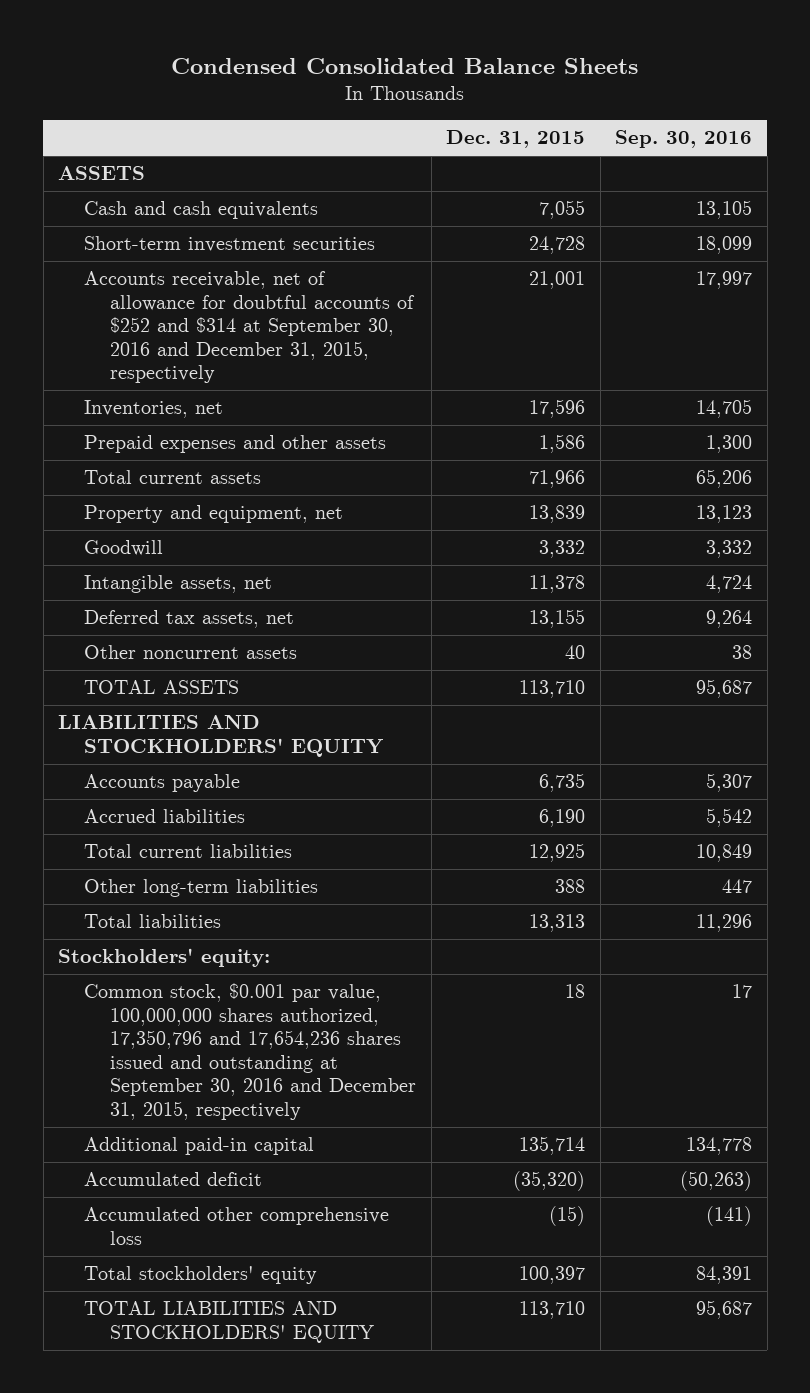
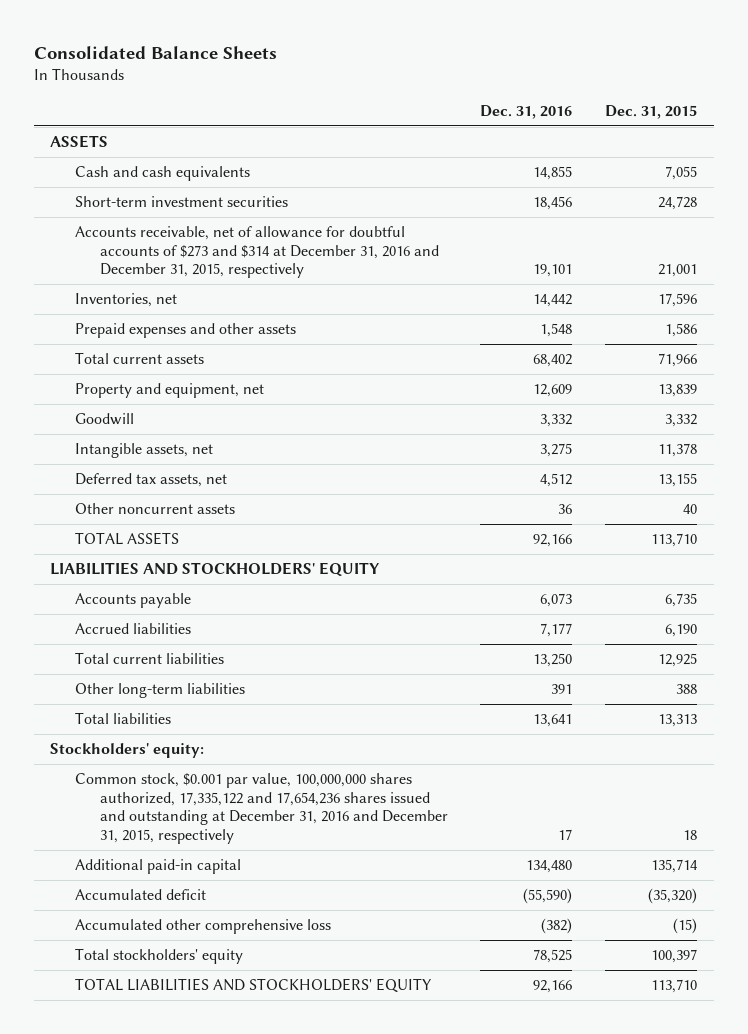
[171,57,639,74] Condensed Consolidated Balance Sheets -> [33,45,277,59] Consolidated Balance Sheets
[615,130,753,149] Sep. 30, 2016 -> none
none -> [480,104,573,119] Dec. 31, 2016
[84,271,416,384] Accounts receivable, net of allowance for doubtful accounts of $252 and $314 at September 30, 2016 and December 31, 2015, respectively -> [75,225,439,279] Accounts receivable, net of allowance for doubtful accounts of $273 and $314 at December 31, 2016 and December 31, 2015, respectively
[84,983,417,1120] Common stock, $0.001 par value, 100,000,000 shares authorized, 17,350,796 and 17,654,236 shares issued and outstanding at September 30, 2016 and December 31, 2015, respectively -> [75,772,448,844] Common stock, $0.001 par value, 100,000,000 shares authorized, 17,335,122 and 17,654,236 shares issued and outstanding at December 31, 2016 and December 31, 2015, respectively

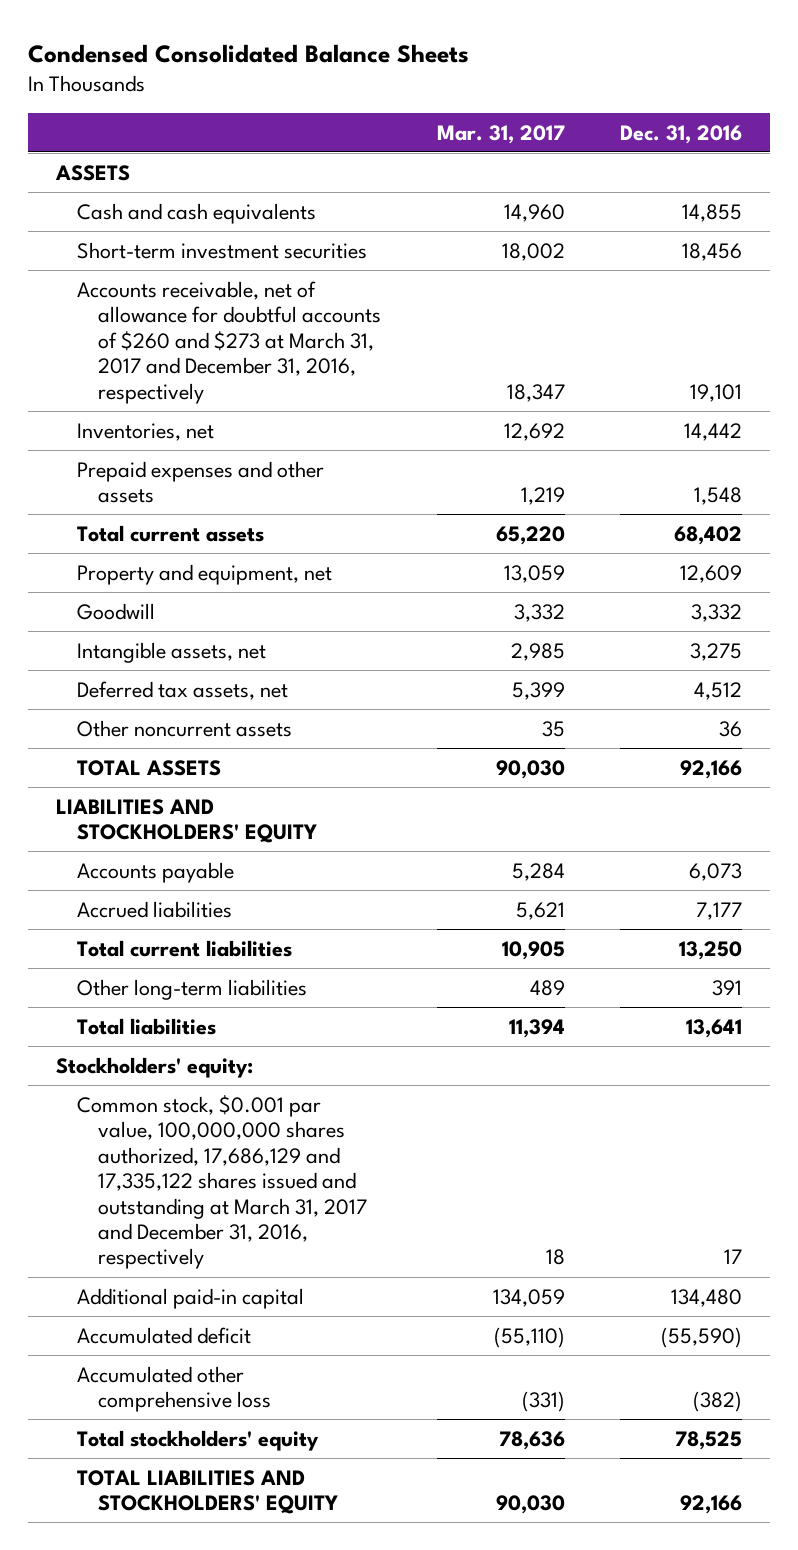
[33,45,277,59] Consolidated Balance Sheets -> [27,43,469,63] Condensed Consolidated Balance Sheets
[605,104,698,119] Dec. 31, 2015 -> none
none -> [436,124,565,144] Mar. 31, 2017
[75,225,439,279] Accounts receivable, net of allowance for doubtful accounts of $273 and $314 at December 31, 2016 and December 31, 2015, respectively -> [76,280,381,404] Accounts receivable, net of allowance for doubtful accounts of $260 and $273 at March 31, 2017 and December 31, 2016, respectively
[75,772,448,844] Common stock, $0.001 par value, 100,000,000 shares authorized, 17,335,122 and 17,654,236 shares issued and outstanding at December 31, 2016 and December 31, 2015, respectively -> [76,1094,367,1270] Common stock, $0.001 par value, 100,000,000 shares authorized, 17,686,129 and 17,335,122 shares issued and outstanding at March 31, 2017 and December 31, 2016, respectively

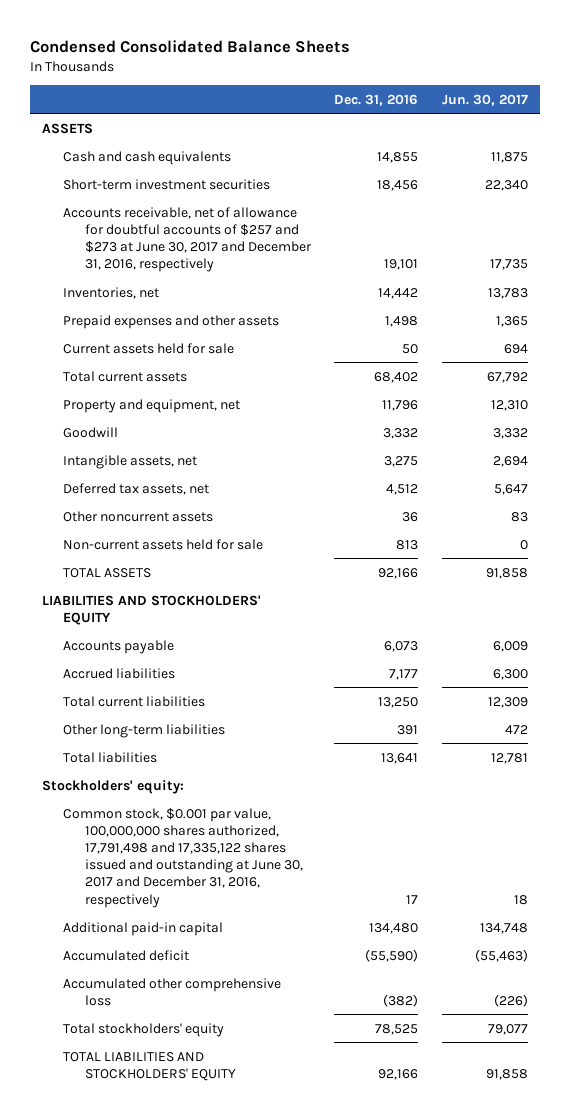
[436,124,565,144] Mar. 31, 2017 -> none
none -> [442,93,529,106] Jun. 30, 2017
[76,280,381,404] Accounts receivable, net of allowance for doubtful accounts of $260 and $273 at March 31, 2017 and December 31, 2016, respectively -> [63,206,312,273] Accounts receivable, net of allowance for doubtful accounts of $257 and $273 at June 30, 2017 and December 31, 2016, respectively
[694,487,743,506] 1,548 -> [385,315,419,327] 1,498
none -> [63,342,235,354] Current assets held for sale
[680,564,743,583] 12,609 -> [382,399,419,411] 11,796
none -> [63,538,264,550] Non-current assets held for sale
[76,1094,367,1270] Common stock, $0.001 par value, 100,000,000 shares authorized, 17,686,129 and 17,335,122 shares issued and outstanding at March 31, 2017 and December 31, 2016, respectively -> [63,807,303,908] Common stock, $0.001 par value, 100,000,000 shares authorized, 17,791,498 and 17,335,122 shares issued and outstanding at June 30, 2017 and December 31, 2016, respectively

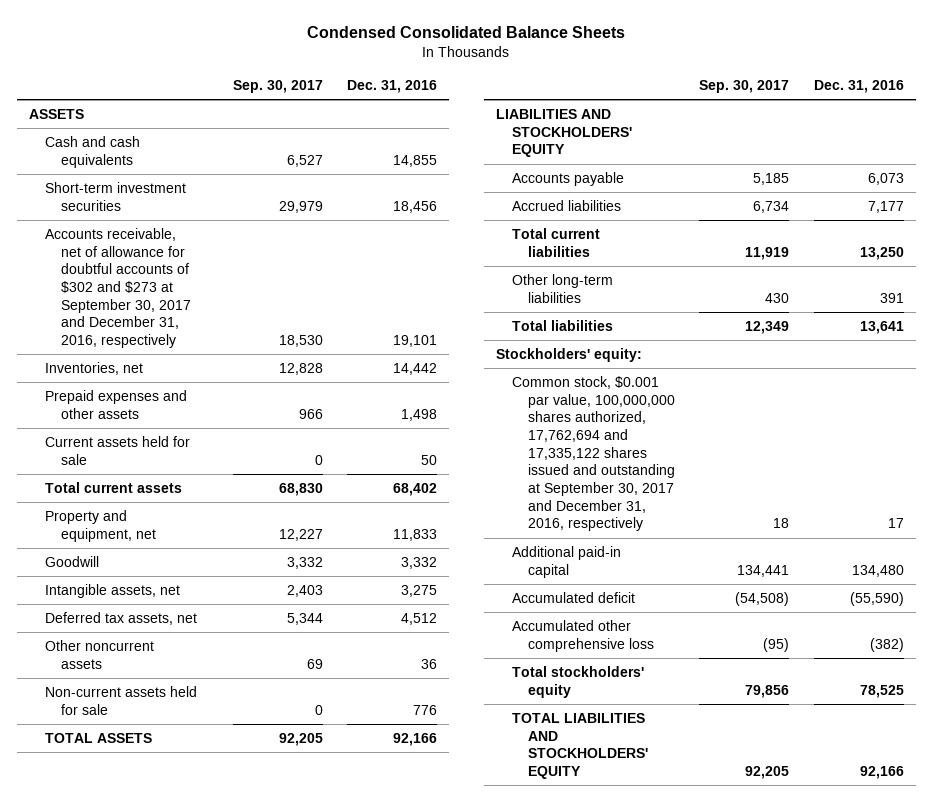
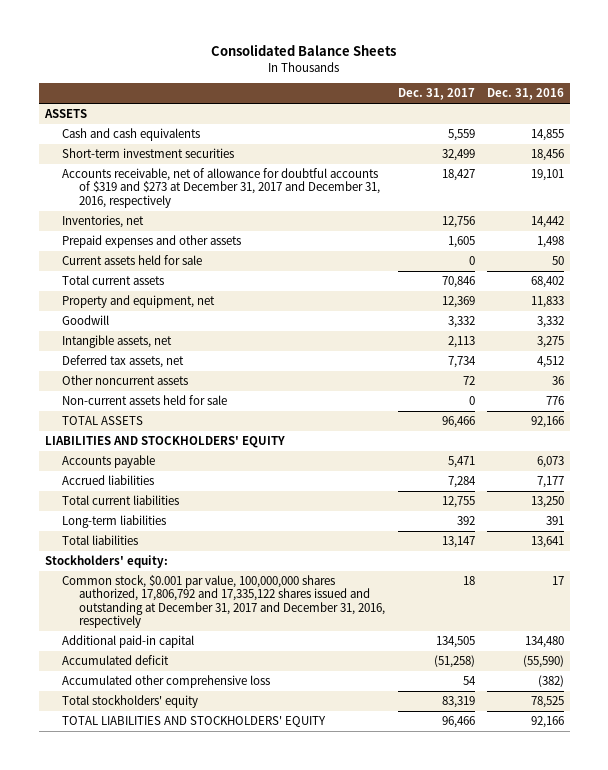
[307,26,626,39] Condensed Consolidated Balance Sheets -> [211,44,397,57] Consolidated Balance Sheets
[232,79,323,93] Sep. 30, 2017 -> none
none -> [397,88,475,101] Dec. 31, 2017
[45,227,192,349] Accounts receivable, net of allowance for doubtful accounts of $302 and $273 at September 30, 2017 and December 31, 2016, respectively -> [62,168,381,208] Accounts receivable, net of allowance for doubtful accounts of $319 and $273 at December 31, 2017 and December 31, 2016, respectively
[511,273,613,303] Other long-term liabilities -> [62,515,167,529] Long-term liabilities
[511,375,675,532] Common stock, $0.001 par value, 100,000,000 shares authorized, 17,762,694 and 17,335,122 shares issued and outstanding at September 30, 2017 and December 31, 2016, respectively -> [62,575,386,628] Common stock, $0.001 par value, 100,000,000 shares authorized, 17,806,792 and 17,335,122 shares issued and outstanding at December 31, 2017 and December 31, 2016, respectively

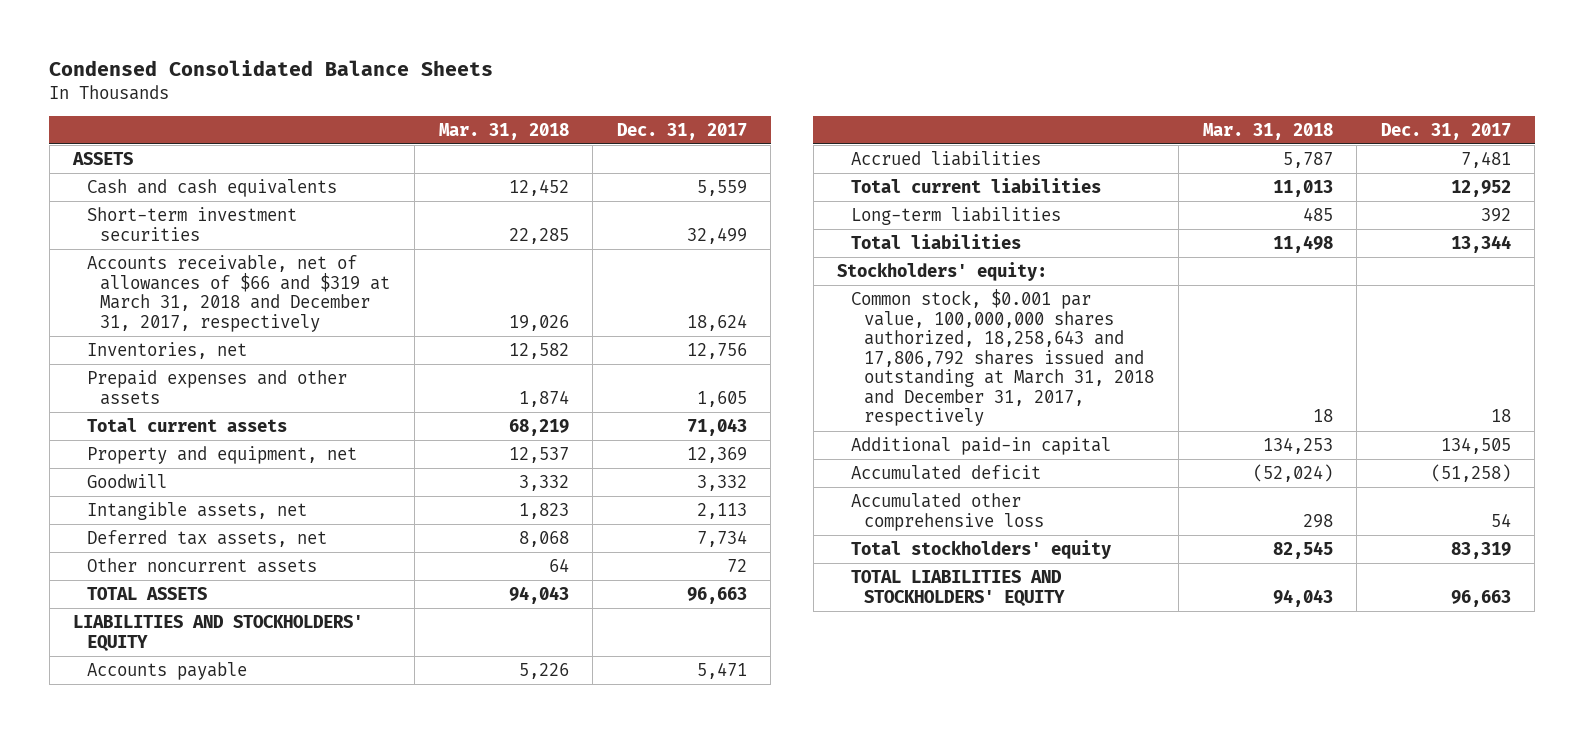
[211,44,397,57] Consolidated Balance Sheets -> [49,59,494,76] Condensed Consolidated Balance Sheets
[486,88,564,101] Dec. 31, 2016 -> none
none -> [438,122,569,140] Mar. 31, 2018
[62,168,381,208] Accounts receivable, net of allowance for doubtful accounts of $319 and $273 at December 31, 2017 and December 31, 2016, respectively -> [86,254,391,332] Accounts receivable, net of allowances of $66 and $319 at March 31, 2018 and December 31, 2017, respectively
[441,169,475,182] 18,427 -> [686,313,747,331] 18,624
[62,255,203,266] Current assets held for sale -> none
[441,276,475,289] 70,846 -> [686,417,747,436] 71,043
[62,395,228,406] Non-current assets held for sale -> none
[441,416,475,429] 96,466 -> [686,586,747,604] 96,663
[447,476,476,489] 7,284 -> [1460,150,1511,168] 7,481
[441,496,475,509] 12,755 -> [1450,179,1511,197] 12,952
[441,536,475,549] 13,147 -> [1450,234,1511,253] 13,344
[62,575,386,628] Common stock, $0.001 par value, 100,000,000 shares authorized, 17,806,792 and 17,335,122 shares issued and outstanding at December 31, 2017 and December 31, 2016, respectively -> [850,288,1155,427] Common stock, $0.001 par value, 100,000,000 shares authorized, 18,258,643 and 17,806,792 shares issued and outstanding at March 31, 2018 and December 31, 2017, respectively
[441,716,475,729] 96,466 -> [1450,589,1511,607] 96,663

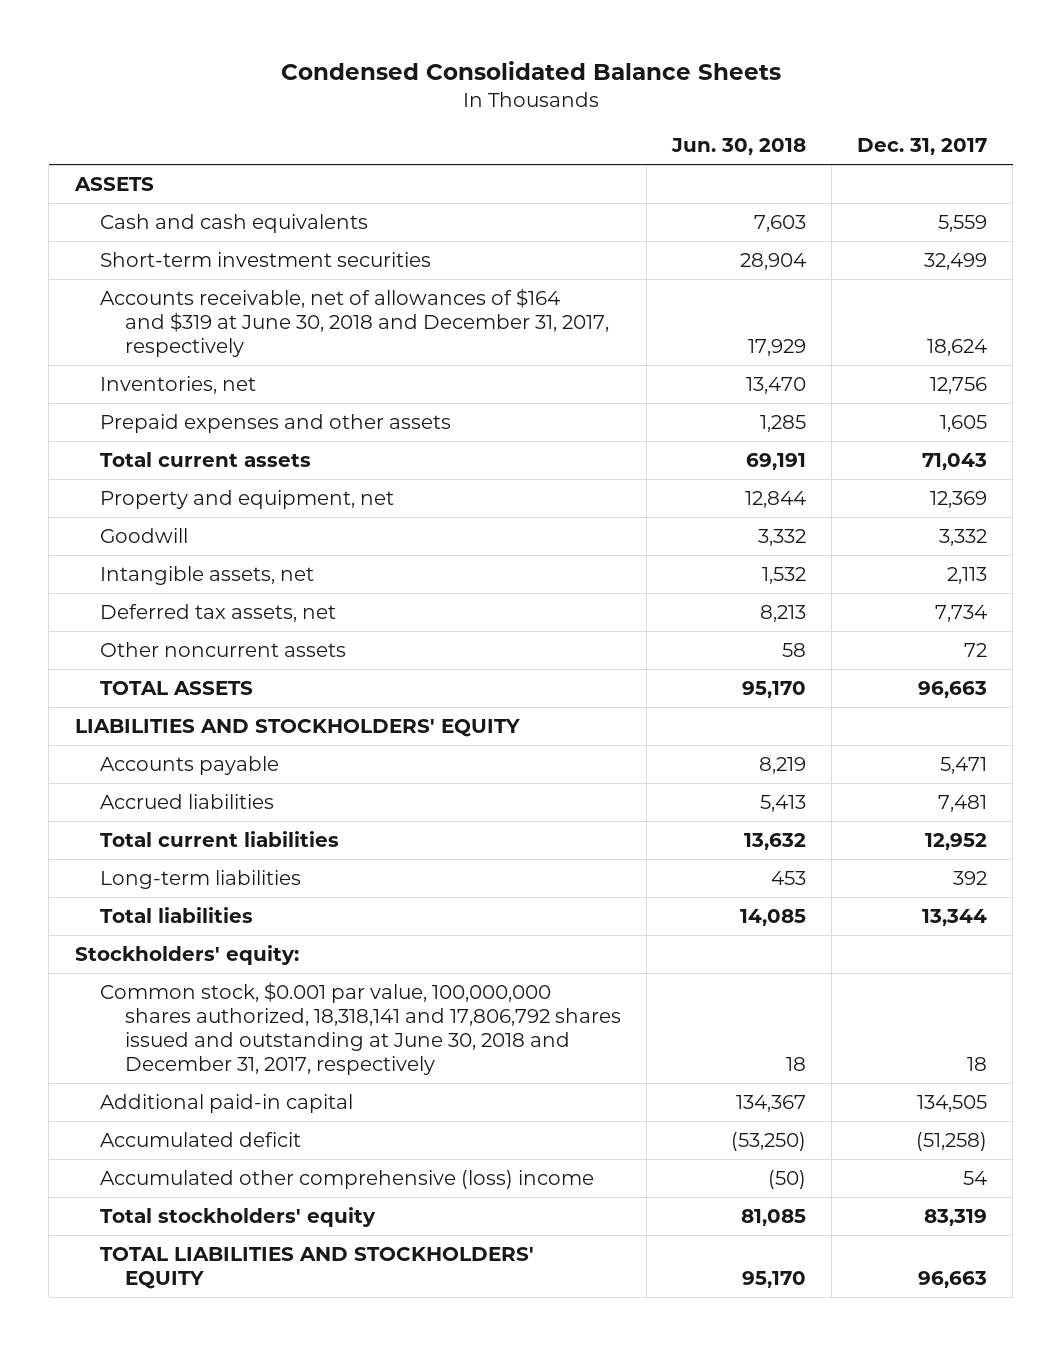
[438,122,569,140] Mar. 31, 2018 -> none
none -> [671,138,807,156] Jun. 30, 2018
[86,254,391,332] Accounts receivable, net of allowances of $66 and $319 at March 31, 2018 and December 31, 2017, respectively -> [99,287,610,358] Accounts receivable, net of allowances of $164 and $319 at June 30, 2018 and December 31, 2017, respectively
[850,288,1155,427] Common stock, $0.001 par value, 100,000,000 shares authorized, 18,258,643 and 17,806,792 shares issued and outstanding at March 31, 2018 and December 31, 2017, respectively -> [99,981,622,1076] Common stock, $0.001 par value, 100,000,000 shares authorized, 18,318,141 and 17,806,792 shares issued and outstanding at June 30, 2018 and December 31, 2017, respectively
[850,492,1045,531] Accumulated other comprehensive loss -> [99,1169,594,1189] Accumulated other comprehensive (loss) income

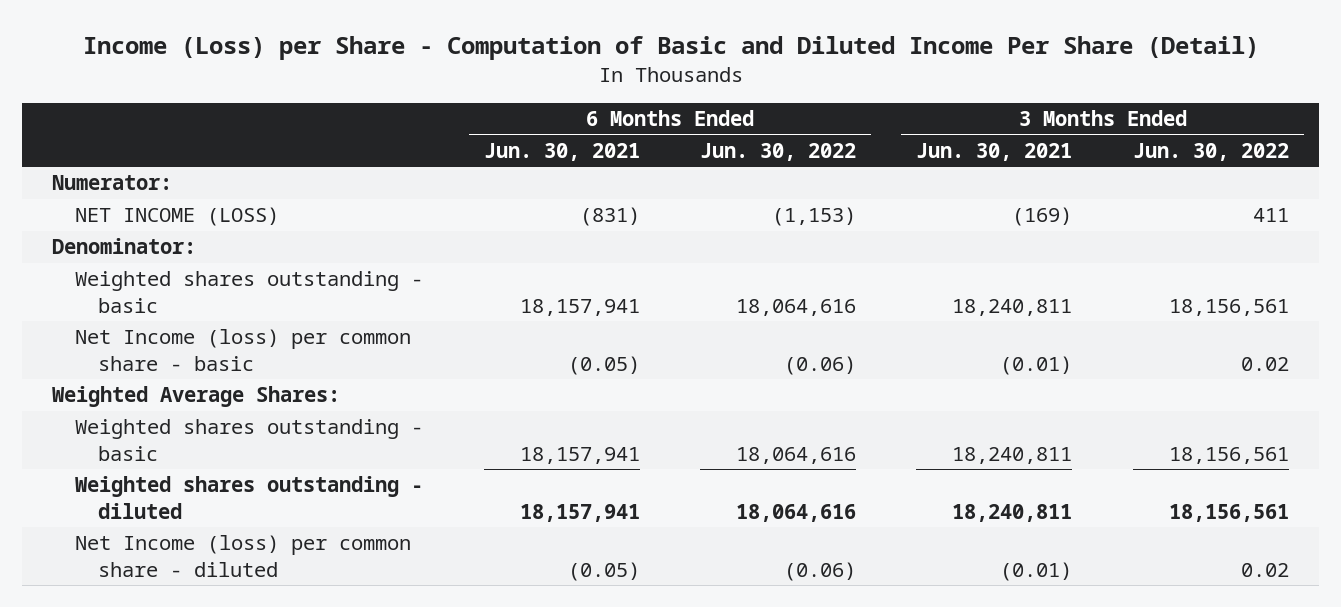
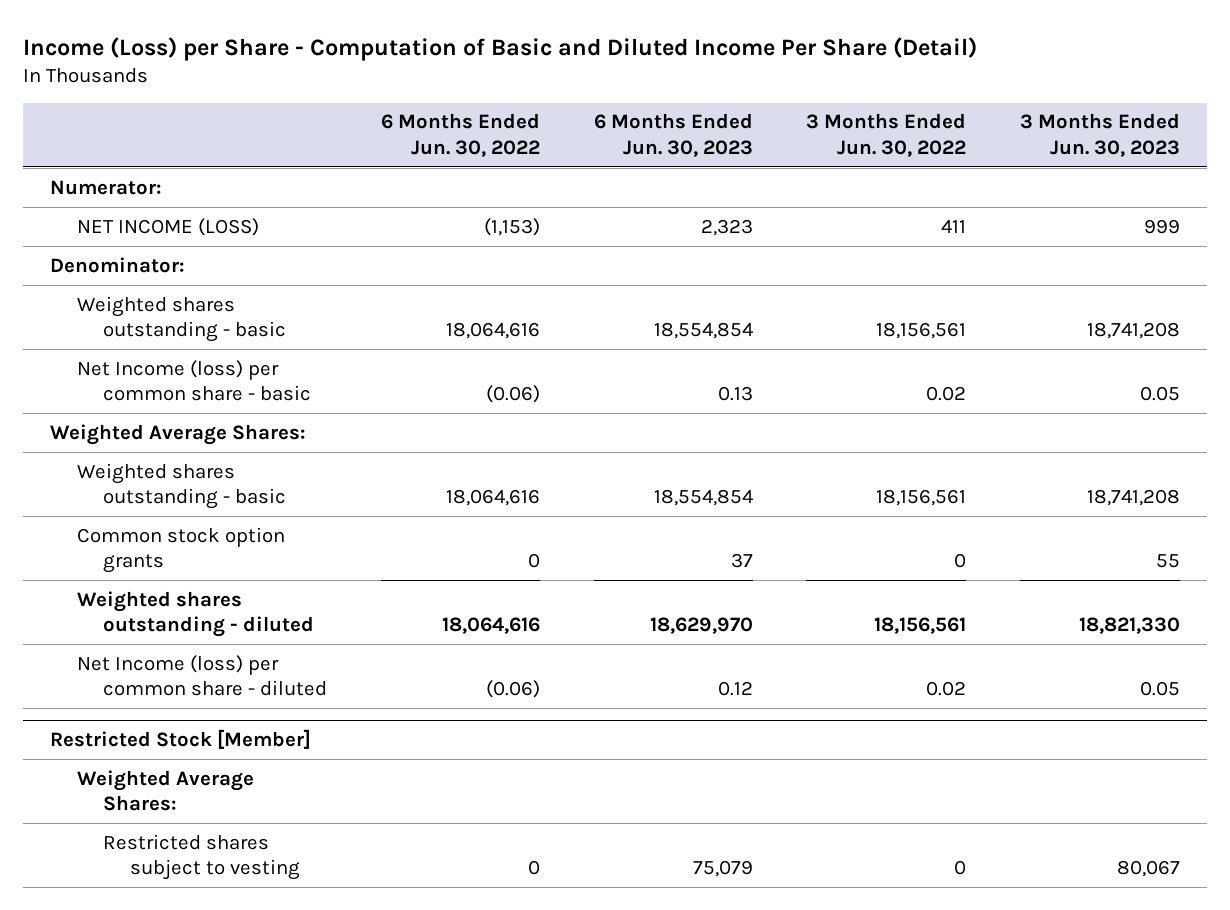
[483,142,640,161] Jun. 30, 2021 -> none
[916,142,1073,161] Jun. 30, 2021 -> none
none -> [593,113,753,157] 6 Months Ended Jun. 30, 2023
none -> [1019,113,1180,157] 3 Months Ended Jun. 30, 2023
none -> [76,526,285,574] Common stock option grants
none -> [49,729,311,750] Restricted Stock [Member]
none -> [76,769,254,812] Weighted Average Shares:
none -> [103,833,301,881] Restricted shares subject to vesting

